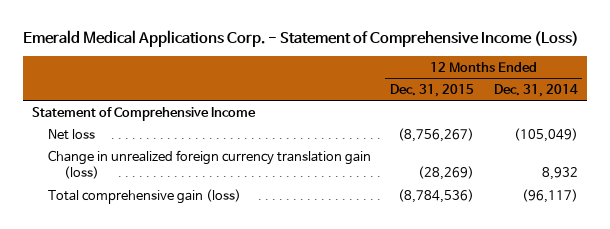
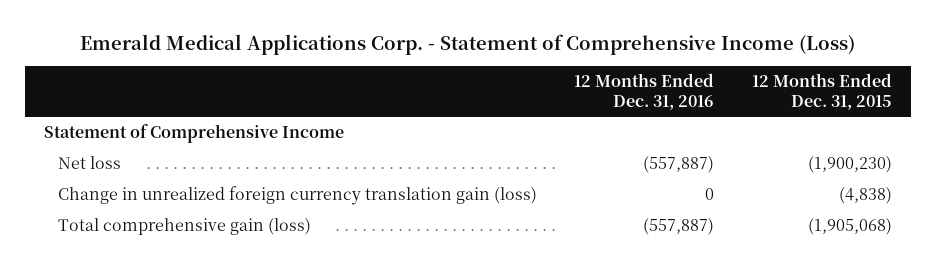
[493,84,578,98] Dec. 31, 2014 -> none
none -> [574,73,715,110] 12 Months Ended Dec. 31, 2016
[398,127,475,142] (8,756,267) -> [807,156,892,174] (1,900,230)
[418,166,475,181] (28,269) -> [838,187,892,205] (4,838)
[398,188,475,203] (8,784,536) -> [807,218,892,236] (1,905,068)

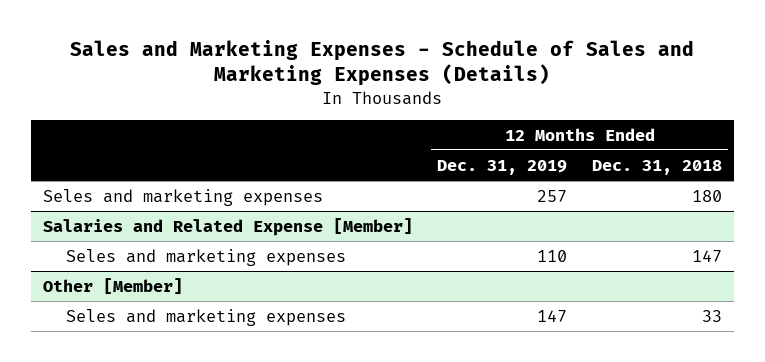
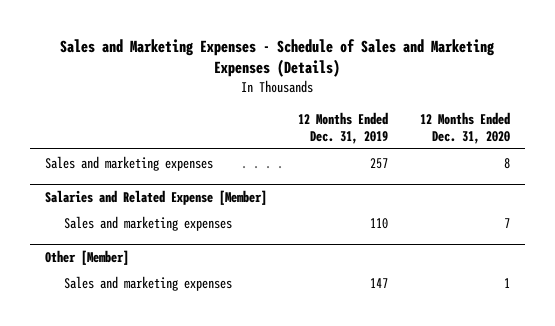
[591,159,722,175] Dec. 31, 2018 -> none
none -> [419,112,510,144] 12 Months Ended Dec. 31, 2020
[42,188,323,206] Seles and marketing expenses -> [45,155,214,171] Sales and marketing expenses
[65,248,346,266] Seles and marketing expenses -> [64,215,233,231] Sales and marketing expenses
[65,308,346,326] Seles and marketing expenses -> [64,275,233,291] Sales and marketing expenses

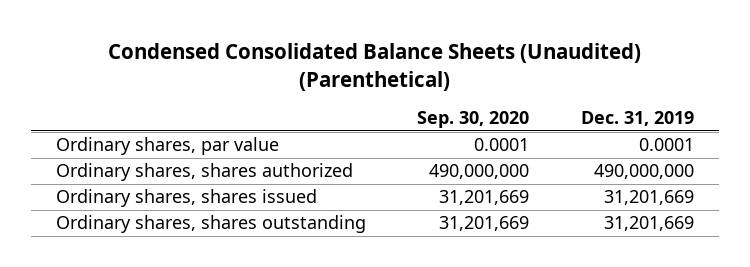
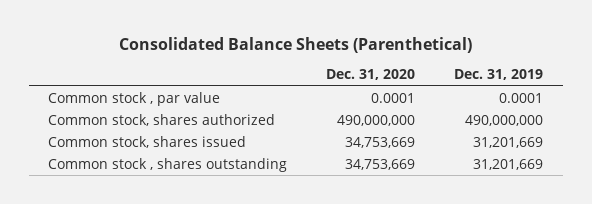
[107,42,641,91] Condensed Consolidated Balance Sheets (Unaudited) (Parenthetical) -> [118,36,472,53] Consolidated Balance Sheets (Parenthetical)
[417,111,530,129] Sep. 30, 2020 -> none
none -> [326,69,416,81] Dec. 31, 2020
[56,137,280,156] Ordinary shares, par value -> [48,91,221,106] Common stock , par value
[56,163,354,182] Ordinary shares, shares authorized -> [48,113,276,126] Common stock, shares authorized
[56,189,318,208] Ordinary shares, shares issued -> [48,135,247,148] Common stock, shares issued
[56,215,367,234] Ordinary shares, shares outstanding -> [48,157,288,172] Common stock , shares outstanding

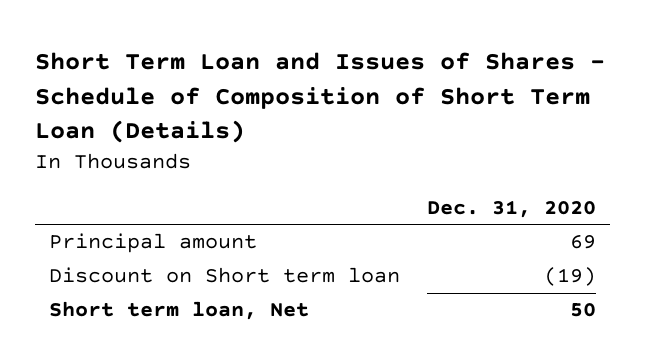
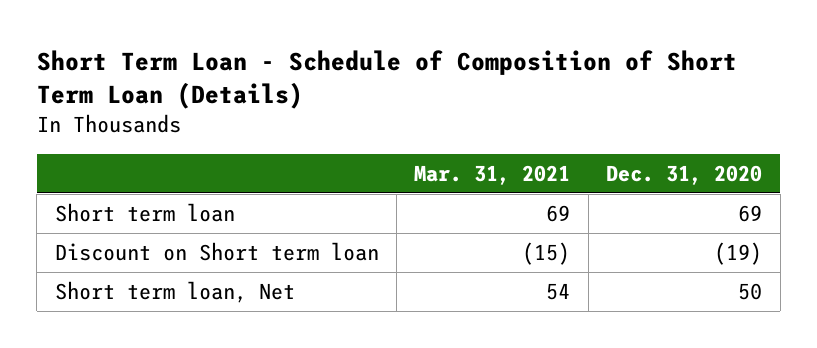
[34,52,605,144] Short Term Loan and Issues of Shares - Schedule of Composition of Short Term Loan (Details) -> [36,49,737,110] Short Term Loan - Schedule of Composition of Short Term Loan (Details)
none -> [414,164,571,185] Mar. 31, 2021
[48,233,257,254] Principal amount -> [54,203,235,223] Short term loan

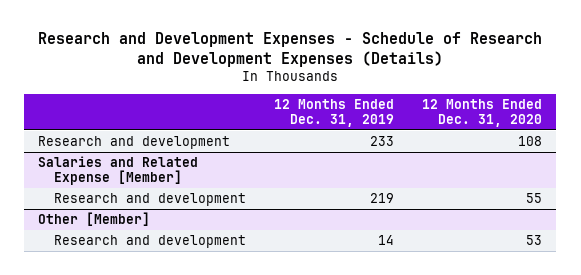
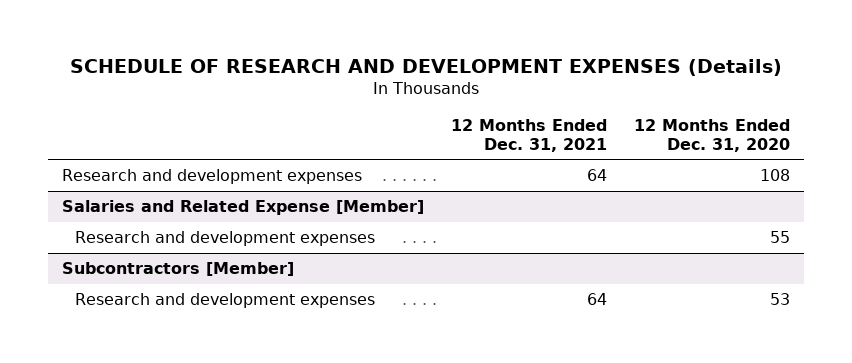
[38,32,543,67] Research and Development Expenses - Schedule of Research and Development Expenses (Details) -> [69,58,782,76] SCHEDULE OF RESEARCH AND DEVELOPMENT EXPENSES (Details)
[273,98,394,127] 12 Months Ended Dec. 31, 2019 -> none
none -> [450,119,607,152] 12 Months Ended Dec. 31, 2021
[38,136,231,150] Research and development -> [61,169,362,185] Research and development expenses
[38,212,151,227] Other [Member] -> none
[53,193,246,207] Research and development -> [75,231,376,247] Research and development expenses
none -> [61,262,294,277] Subcontractors [Member]
[53,235,246,249] Research and development -> [75,293,376,309] Research and development expenses

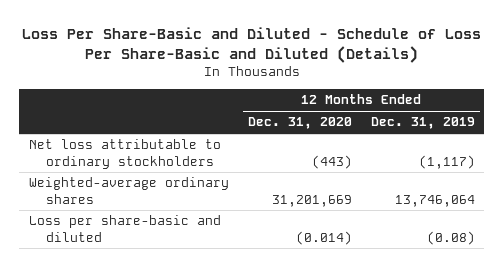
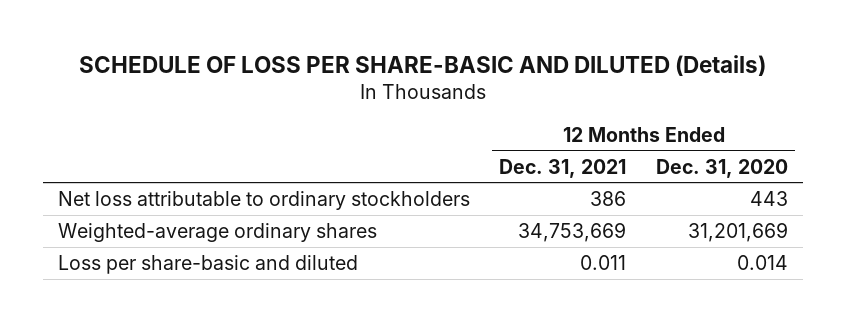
[21,27,481,64] Loss Per Share-Basic and Diluted - Schedule of Loss Per Share-Basic and Diluted (Details) -> [78,54,766,76] SCHEDULE OF LOSS PER SHARE-BASIC AND DILUTED (Details)
[370,117,475,130] Dec. 31, 2019 -> none
none -> [499,158,627,178] Dec. 31, 2021
[311,154,352,169] (443) -> [749,191,788,207] 443
[295,230,352,245] (0.014) -> [736,255,788,271] 0.014

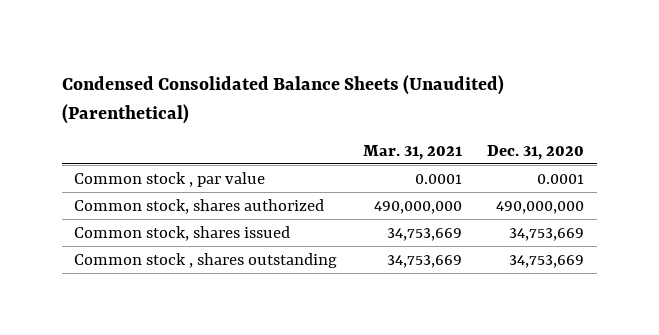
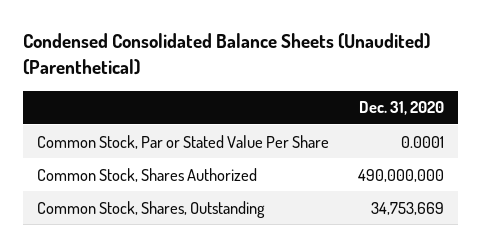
[362,144,462,160] Mar. 31, 2021 -> none
[74,225,291,241] Common stock, shares issued -> none
[74,171,266,187] Common stock , par value -> [37,134,330,149] Common Stock, Par or Stated Value Per Share
[74,198,325,214] Common stock, shares authorized -> [37,167,258,182] Common Stock, Shares Authorized
[74,252,338,268] Common stock , shares outstanding -> [37,200,266,218] Common Stock, Shares, Outstanding

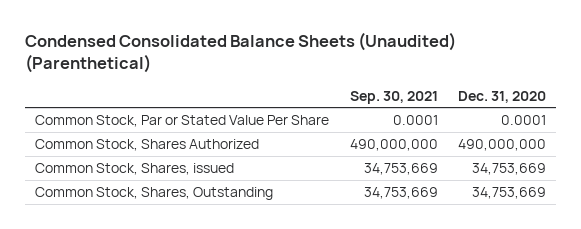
none -> [349,90,438,104] Sep. 30, 2021
none -> [35,163,235,176] Common Stock, Shares, issued

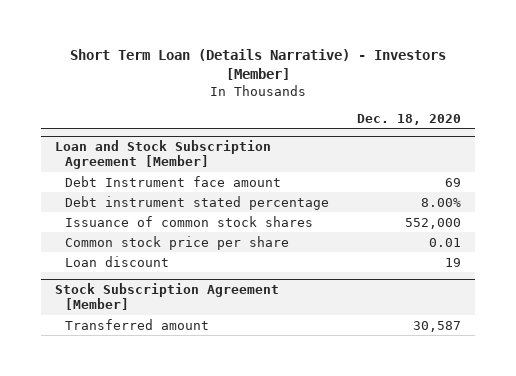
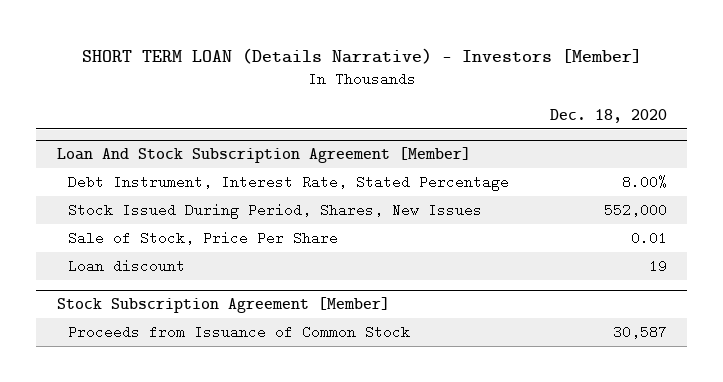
[70,48,447,81] Short Term Loan (Details Narrative) - Investors [Member] -> [81,47,642,64] SHORT TERM LOAN (Details Narrative) - Investors [Member]
[64,175,281,187] Debt Instrument face amount -> none
[54,140,271,170] Loan and Stock Subscription Agreement [Member] -> [56,147,471,164] Loan And Stock Subscription Agreement [Member]
[64,195,329,210] Debt instrument stated percentage -> [68,175,510,192] Debt Instrument, Interest Rate, Stated Percentage
[64,215,313,227] Issuance of common stock shares -> [68,203,483,220] Stock Issued During Period, Shares, New Issues
[64,235,289,250] Common stock price per share -> [68,231,339,246] Sale of Stock, Price Per Share
[64,318,209,330] Transferred amount -> [68,325,411,340] Proceeds from Issuance of Common Stock

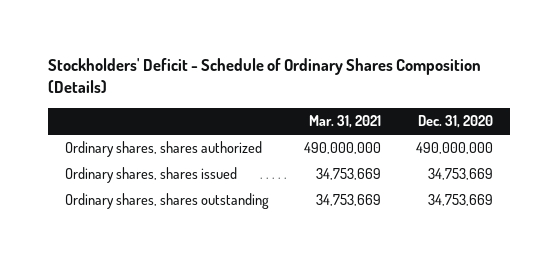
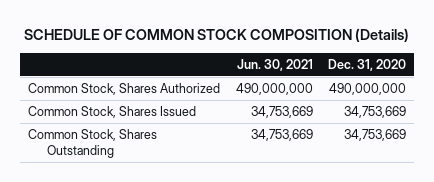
[48,57,482,94] Stockholders' Deficit - Schedule of Ordinary Shares Composition (Details) -> [24,28,410,43] SCHEDULE OF COMMON STOCK COMPOSITION (Details)
[308,115,381,129] Mar. 31, 2021 -> none
none -> [236,58,313,71] Jun. 30, 2021
[65,141,263,158] Ordinary shares, shares authorized -> [28,83,221,96] Common Stock, Shares Authorized
[65,167,238,184] Ordinary shares, shares issued -> [28,106,197,119] Common Stock, Shares Issued
[65,193,270,210] Ordinary shares, shares outstanding -> [28,129,158,158] Common Stock, Shares Outstanding

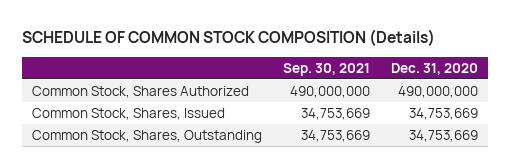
[236,58,313,71] Jun. 30, 2021 -> none
none -> [282,62,370,76] Sep. 30, 2021
[28,106,197,119] Common Stock, Shares Issued -> [32,108,226,121] Common Stock, Shares, Issued
[28,129,158,158] Common Stock, Shares Outstanding -> [32,130,263,144] Common Stock, Shares, Outstanding

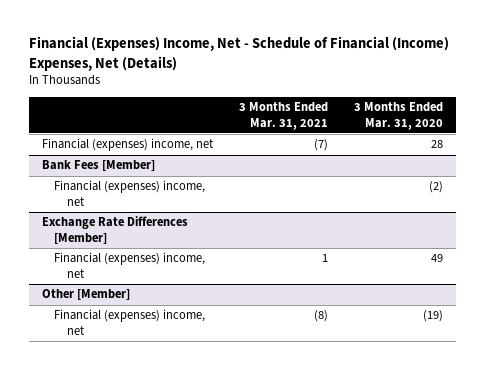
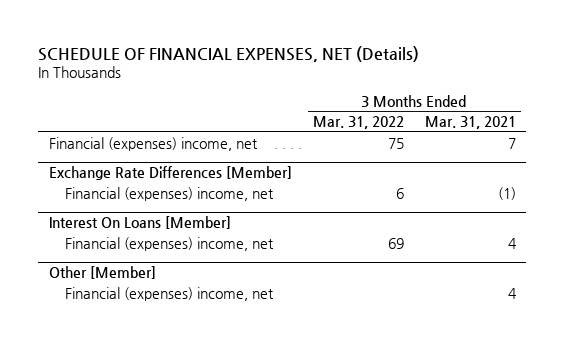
[29,36,450,71] Financial (Expenses) Income, Net - Schedule of Financial (Income) Expenses, Net (Details) -> [38,46,420,63] SCHEDULE OF FINANCIAL EXPENSES, NET (Details)
[353,102,443,130] 3 Months Ended Mar. 31, 2020 -> none
none -> [312,116,404,130] Mar. 31, 2022
[42,160,156,172] Bank Fees [Member] -> none
[54,180,206,206] Financial (expenses) income, net -> none
[313,139,328,152] (7) -> [507,137,516,149] 7
[321,254,328,263] 1 -> [497,186,516,200] (1)
none -> [48,216,231,230] Interest On Loans [Member]
none -> [65,236,275,251] Financial (expenses) income, net
[313,310,328,323] (8) -> [507,287,517,299] 4

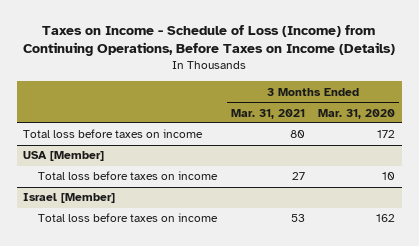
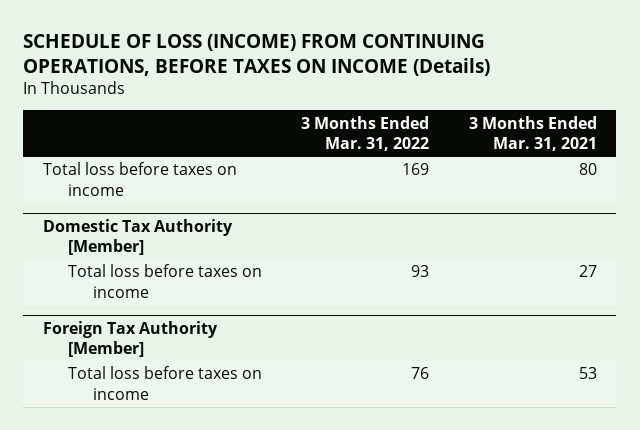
[23,24,396,57] Taxes on Income - Schedule of Loss (Income) from Continuing Operations, Before Taxes on Income (Details) -> [23,34,491,76] SCHEDULE OF LOSS (INCOME) FROM CONTINUING OPERATIONS, BEFORE TAXES ON INCOME (Details)
[318,108,396,119] Mar. 31, 2020 -> none
none -> [301,115,430,152] 3 Months Ended Mar. 31, 2022
[23,151,105,162] USA [Member] -> [43,218,234,256] Domestic Tax Authority [Member]
[23,193,116,204] Israel [Member] -> [43,320,219,358] Foreign Tax Authority [Member]

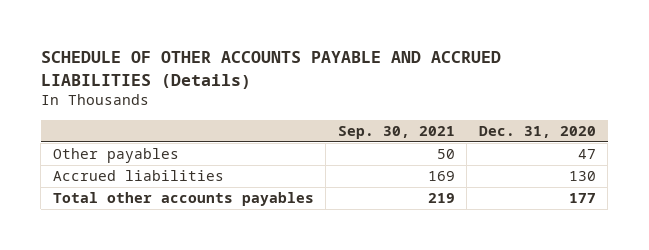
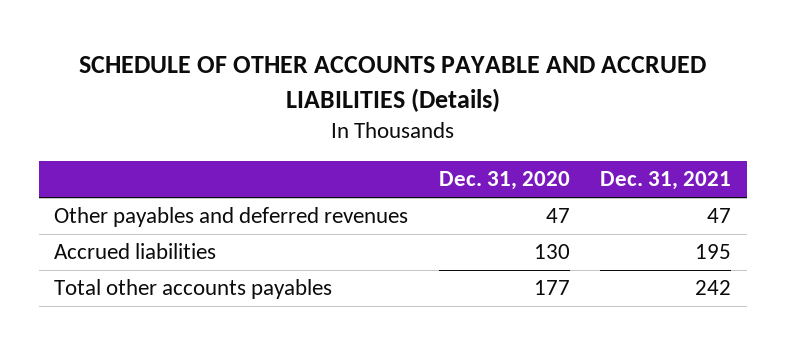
[337,125,455,139] Sep. 30, 2021 -> none
none -> [600,171,732,191] Dec. 31, 2021
[52,148,179,164] Other payables -> [53,207,408,228] Other payables and deferred revenues

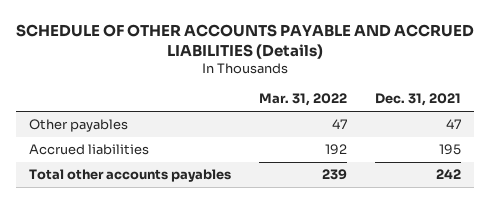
[438,171,570,191] Dec. 31, 2020 -> none
none -> [259,93,348,107] Mar. 31, 2022
[53,207,408,228] Other payables and deferred revenues -> [29,119,129,133] Other payables

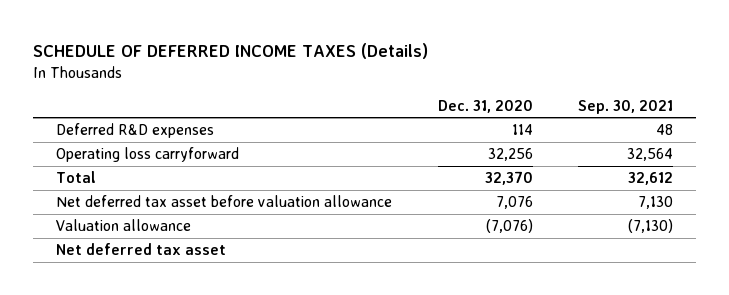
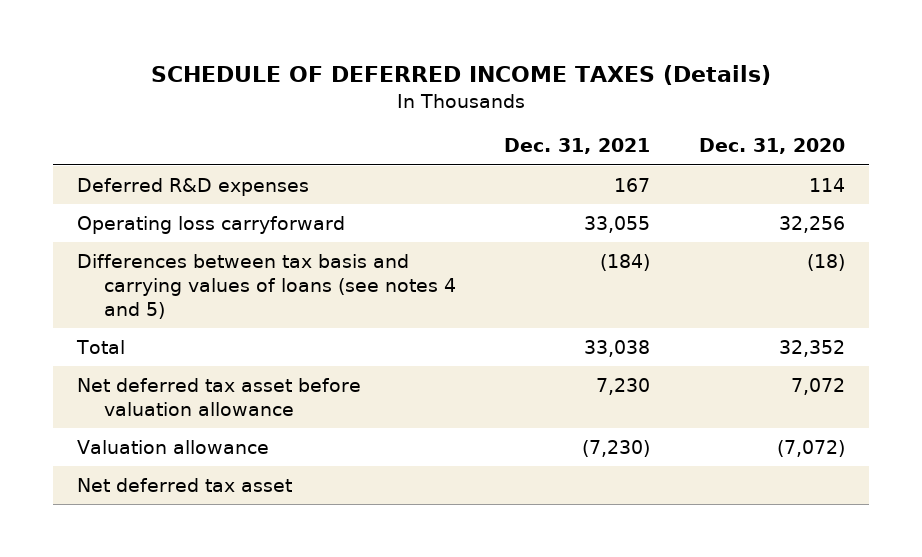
[578,99,674,114] Sep. 30, 2021 -> none
none -> [504,138,651,155] Dec. 31, 2021
none -> [77,253,456,319] Differences between tax basis and carrying values of loans (see notes 4 and 5)
[484,171,533,186] 32,370 -> [779,339,846,357] 32,352
[495,196,533,210] 7,076 -> [791,377,846,395] 7,072
[485,219,533,234] (7,076) -> [777,439,846,457] (7,072)

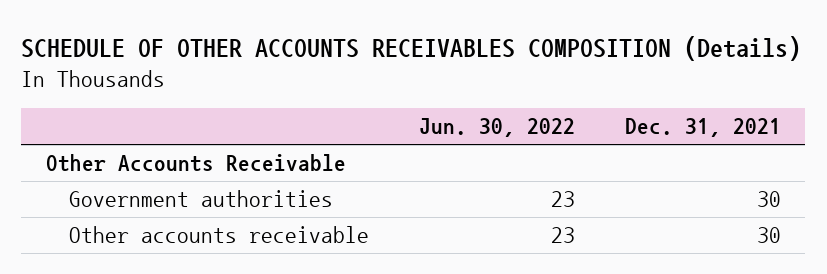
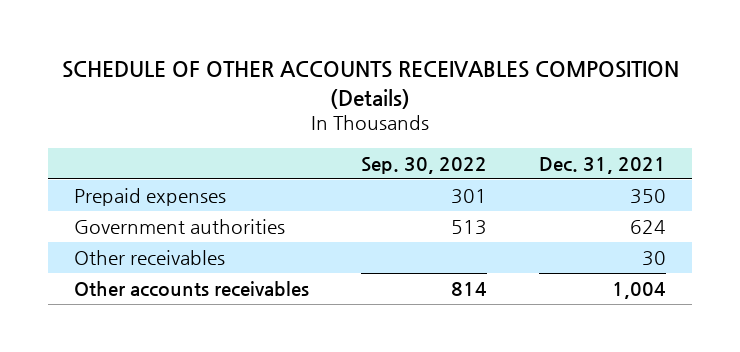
[418,118,575,138] Jun. 30, 2022 -> none
none -> [360,156,487,174] Sep. 30, 2022
[46,154,347,173] Other Accounts Receivable -> none
none -> [73,187,226,206] Prepaid expenses
[756,191,781,208] 30 -> [630,219,667,234] 624
none -> [73,249,225,265] Other receivables
[68,226,369,244] Other accounts receivable -> [73,280,309,297] Other accounts receivables
[756,227,781,244] 30 -> [612,281,667,299] 1,004

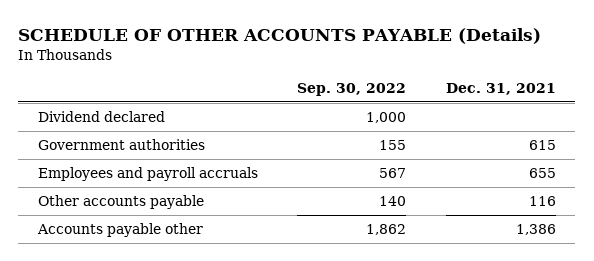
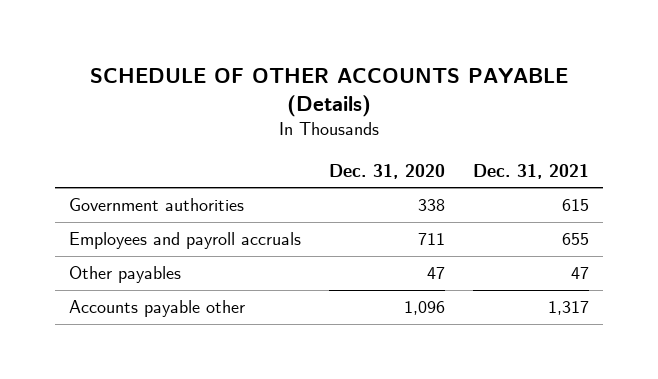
[297,82,407,96] Sep. 30, 2022 -> none
none -> [328,163,445,179] Dec. 31, 2020
[38,110,166,122] Dividend declared -> none
[38,194,205,209] Other accounts payable -> [69,266,182,284] Other payables
[528,195,556,206] 116 -> [570,267,589,280] 47
[515,223,556,235] 1,386 -> [547,301,589,316] 1,317

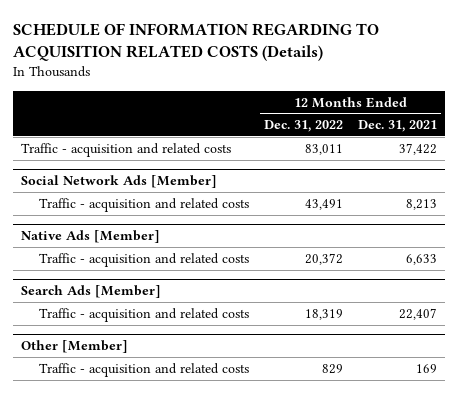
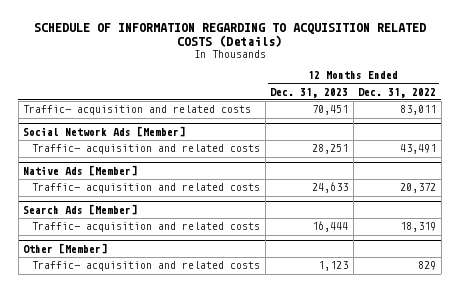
[358,120,438,133] Dec. 31, 2021 -> none
none -> [270,87,349,98] Dec. 31, 2023
[20,142,231,157] Traffic - acquisition and related costs -> [23,105,252,116] Traffic- acquisition and related costs
[38,197,249,212] Traffic - acquisition and related costs -> [32,144,261,155] Traffic- acquisition and related costs
[38,252,249,267] Traffic - acquisition and related costs -> [32,183,261,194] Traffic- acquisition and related costs
[38,307,249,322] Traffic - acquisition and related costs -> [32,222,261,233] Traffic- acquisition and related costs
[38,362,249,377] Traffic - acquisition and related costs -> [32,261,261,272] Traffic- acquisition and related costs

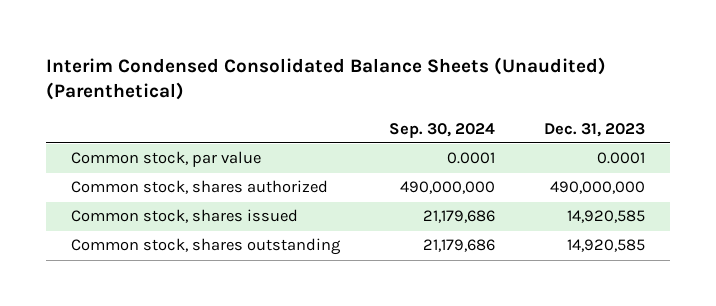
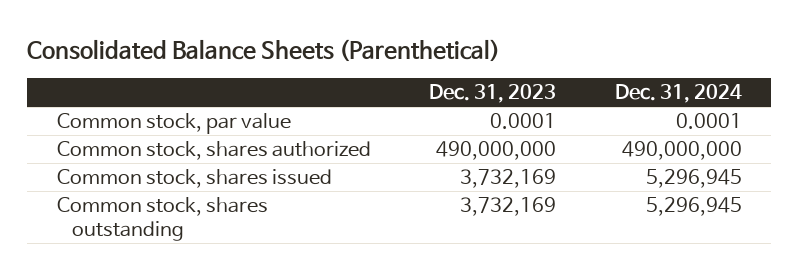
[45,56,606,101] Interim Condensed Consolidated Balance Sheets (Unaudited) (Parenthetical) -> [27,39,501,63] Consolidated Balance Sheets (Parenthetical)
[388,122,495,138] Sep. 30, 2024 -> none
none -> [614,84,742,104] Dec. 31, 2024
[567,210,646,224] 14,920,585 -> [460,169,557,189] 3,732,169
[567,239,646,253] 14,920,585 -> [460,197,557,217] 3,732,169

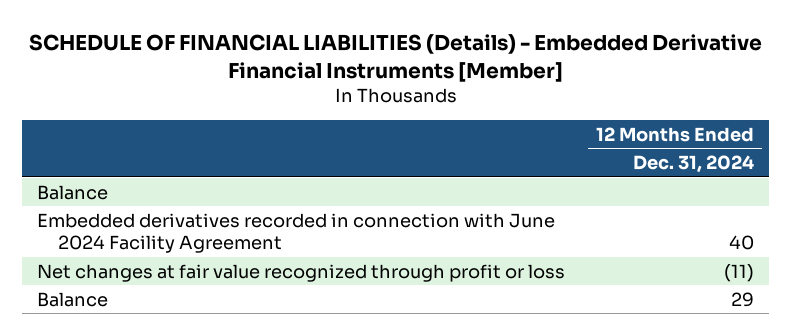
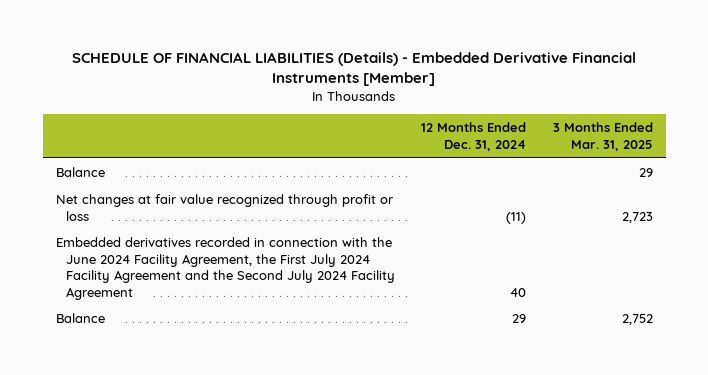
none -> [552,122,653,151] 3 Months Ended Mar. 31, 2025
[37,212,556,254] Embedded derivatives recorded in connection with June 2024 Facility Agreement -> none
none -> [55,237,395,300] Embedded derivatives recorded in connection with the June 2024 Facility Agreement, the First July 2024 Facility Agreement and the Second July 2024 Facility Agreement

